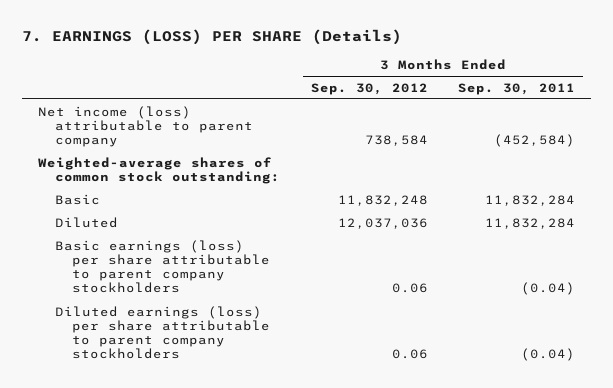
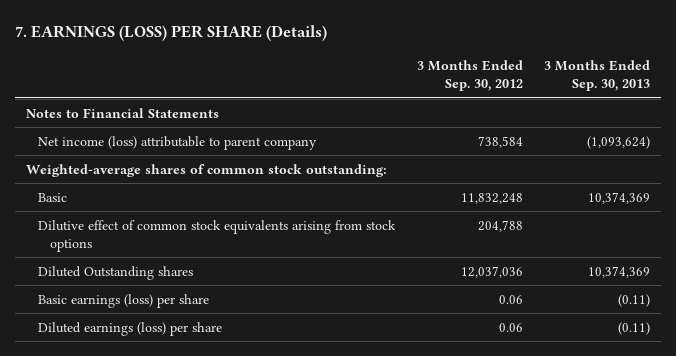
[458,82,576,95] Sep. 30, 2011 -> none
none -> [544,60,651,92] 3 Months Ended Sep. 30, 2013
none -> [26,107,220,118] Notes to Financial Statements
none -> [38,219,397,252] Dilutive effect of common stock equivalents arising from stock options
[54,216,118,228] Diluted -> [38,265,194,280] Diluted Outstanding shares
[54,239,270,294] Basic earnings (loss) per share attributable to parent company stockholders -> [38,293,210,308] Basic earnings (loss) per share
[54,305,270,360] Diluted earnings (loss) per share attributable to parent company stockholders -> [38,321,223,336] Diluted earnings (loss) per share

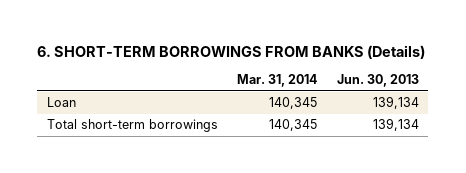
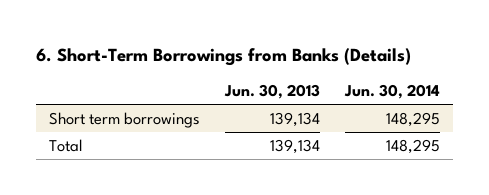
[37,44,426,59] 6. SHORT-TERM BORROWINGS FROM BANKS (Details) -> [36,48,412,67] 6. Short-Term Borrowings from Banks (Details)
[237,74,318,88] Mar. 31, 2014 -> none
none -> [344,84,441,100] Jun. 30, 2014
[47,97,77,108] Loan -> [48,111,200,128] Short term borrowings
[47,119,219,133] Total short-term borrowings -> [48,138,82,152] Total

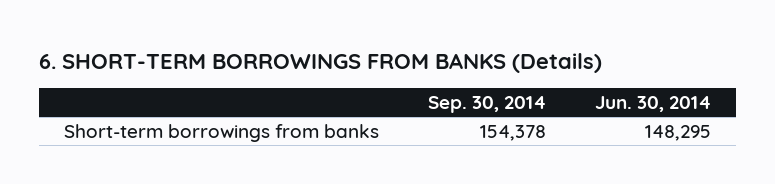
[36,48,412,67] 6. Short-Term Borrowings from Banks (Details) -> [39,52,603,73] 6. SHORT-TERM BORROWINGS FROM BANKS (Details)
[224,84,321,100] Jun. 30, 2013 -> none
none -> [428,95,547,113] Sep. 30, 2014
[48,111,200,128] Short term borrowings -> none
[48,138,82,152] Total -> [64,123,380,142] Short-term borrowings from banks

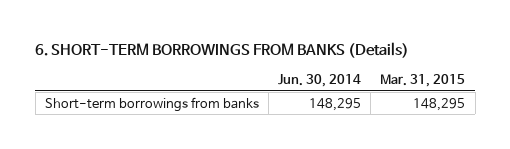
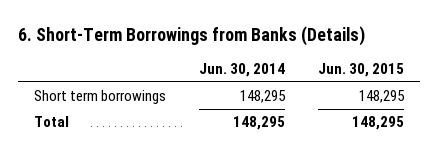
[35,42,410,59] 6. SHORT-TERM BORROWINGS FROM BANKS (Details) -> [17,26,365,47] 6. Short-Term Borrowings from Banks (Details)
[380,74,466,88] Mar. 31, 2015 -> none
none -> [317,63,404,78] Jun. 30, 2015
none -> [34,90,167,105] Short term borrowings
[44,96,259,112] Short-term borrowings from banks -> [34,116,70,128] Total

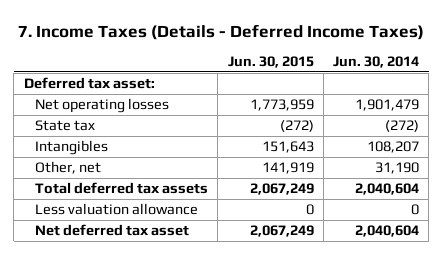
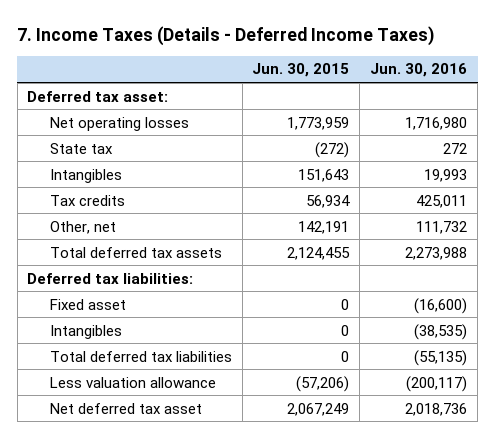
[333,56,420,69] Jun. 30, 2014 -> none
none -> [370,63,468,78] Jun. 30, 2016
none -> [49,194,125,206] Tax credits
[261,162,314,175] 141,919 -> [298,220,350,234] 142,191
[249,183,314,196] 2,067,249 -> [287,246,351,260] 2,124,455
none -> [27,272,194,284] Deferred tax liabilities:
none -> [49,298,126,310] Fixed asset
none -> [49,324,122,339] Intangibles
none -> [49,350,232,362] Total deferred tax liabilities
[305,204,314,216] 0 -> [296,375,350,392] (57,206)

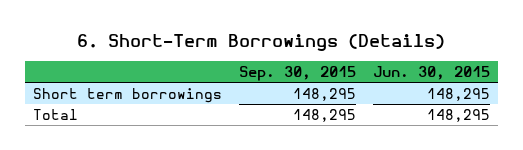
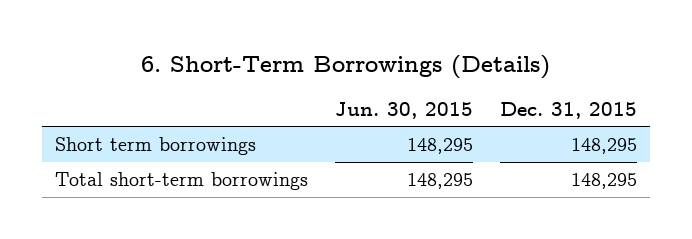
[238,66,356,82] Sep. 30, 2015 -> none
none -> [499,101,637,119] Dec. 31, 2015
[33,108,79,120] Total -> [55,172,309,191] Total short-term borrowings

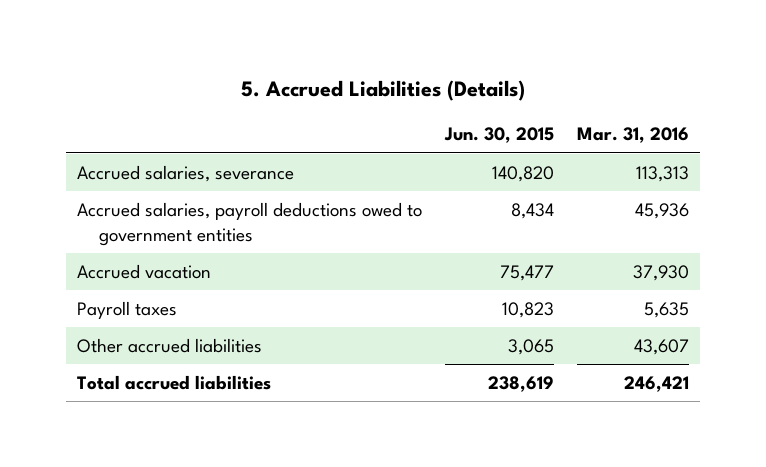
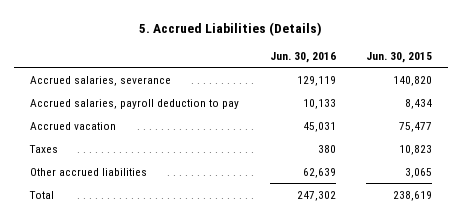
[576,127,689,144] Mar. 31, 2016 -> none
none -> [269,51,336,63] Jun. 30, 2016
[77,202,423,246] Accrued salaries, payroll deductions owed to government entities -> [29,98,239,109] Accrued salaries, payroll deduction to pay
[77,301,178,320] Payroll taxes -> [28,144,58,153] Taxes
[77,375,272,391] Total accrued liabilities -> [28,190,54,199] Total

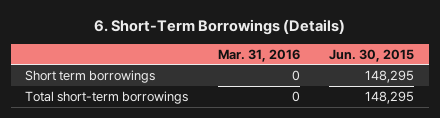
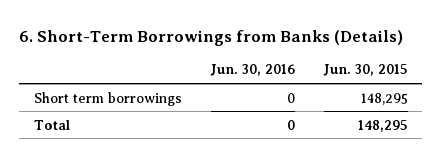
[93,18,345,35] 6. Short-Term Borrowings (Details) -> [19,29,404,46] 6. Short-Term Borrowings from Banks (Details)
[217,48,300,62] Mar. 31, 2016 -> none
none -> [209,64,295,77] Jun. 30, 2016
[25,90,189,104] Total short-term borrowings -> [33,119,70,130] Total

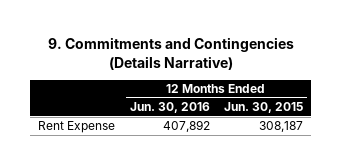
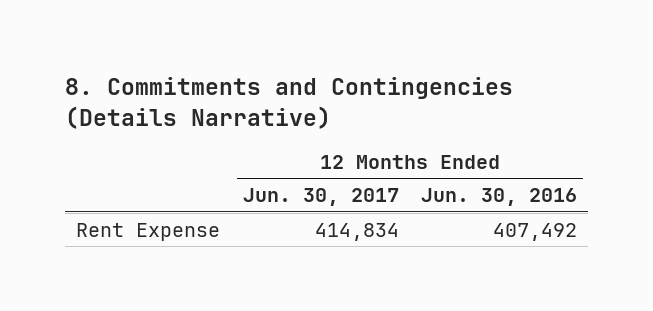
[47,37,294,71] 9. Commitments and Contingencies (Details Narrative) -> [64,77,513,129] 8. Commitments and Contingencies (Details Narrative)
[224,102,304,114] Jun. 30, 2015 -> none
none -> [242,188,399,207] Jun. 30, 2017
[162,120,210,133] 407,892 -> [493,222,578,241] 407,492

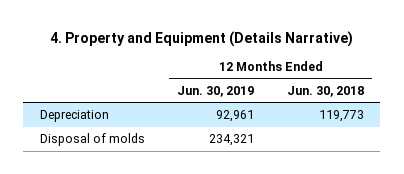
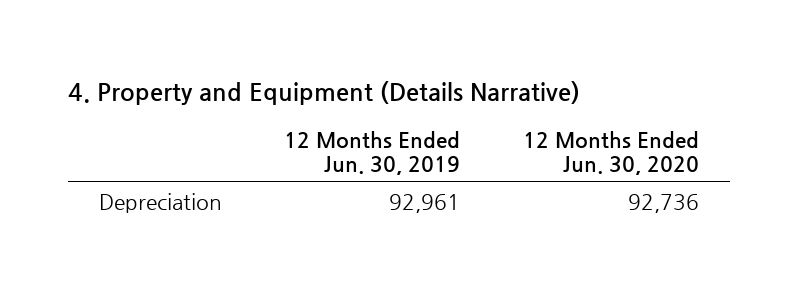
[286,85,364,97] Jun. 30, 2018 -> none
none -> [522,130,699,175] 12 Months Ended Jun. 30, 2020
[39,133,145,147] Disposal of molds -> none

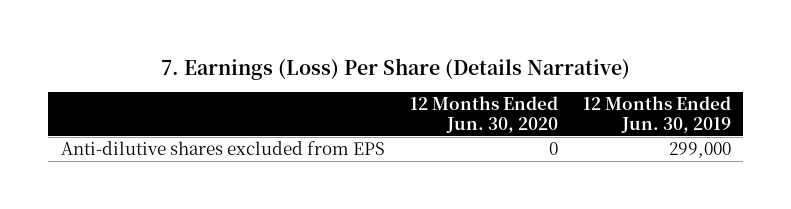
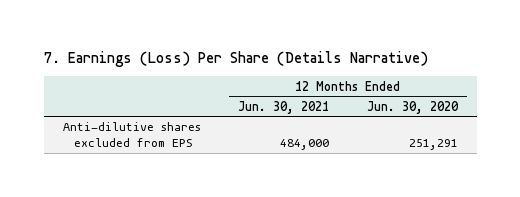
[582,96,731,133] 12 Months Ended Jun. 30, 2019 -> none
none -> [238,100,330,114] Jun. 30, 2021
[548,142,558,156] 0 -> [408,139,458,151] 251,291

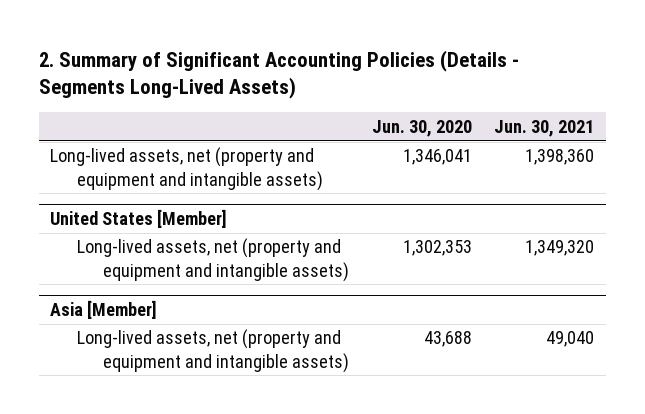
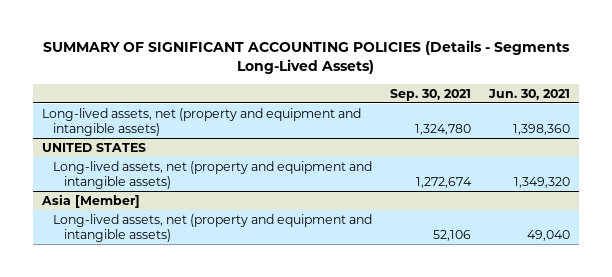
[38,49,519,100] 2. Summary of Significant Accounting Policies (Details - Segments Long-Lived Assets) -> [43,40,571,75] SUMMARY OF SIGNIFICANT ACCOUNTING POLICIES (Details - Segments Long-Lived Assets)
[371,119,472,137] Jun. 30, 2020 -> none
none -> [390,88,472,101] Sep. 30, 2021
[50,209,228,229] United States [Member] -> [42,142,147,152] UNITED STATES

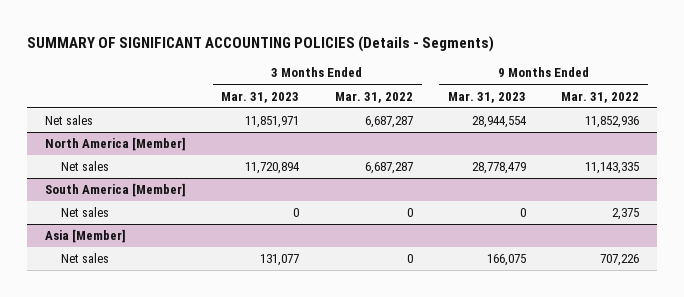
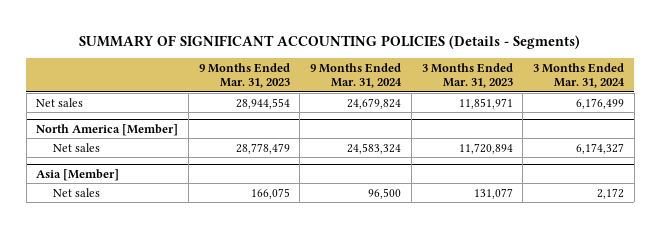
[334,91,413,103] Mar. 31, 2022 -> none
[561,91,640,103] Mar. 31, 2022 -> none
none -> [310,62,403,89] 9 Months Ended Mar. 31, 2024
none -> [532,62,625,89] 3 Months Ended Mar. 31, 2024
[45,183,187,198] South America [Member] -> none
[61,207,110,218] Net sales -> none

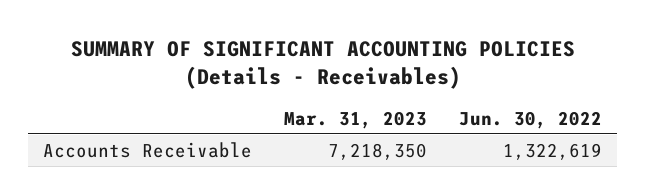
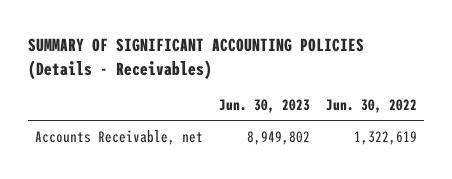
[284,110,428,129] Mar. 31, 2023 -> none
none -> [219,99,311,114] Jun. 30, 2023
[43,141,253,158] Accounts Receivable -> [35,129,204,145] Accounts Receivable, net

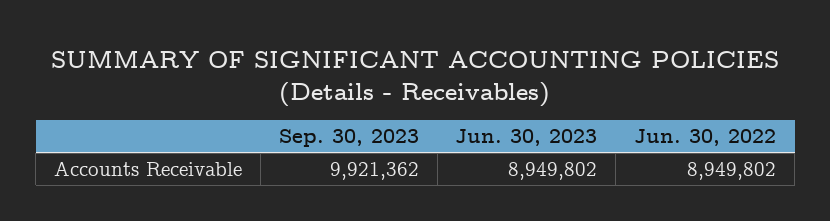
none -> [278,129,419,148] Sep. 30, 2023
[35,129,204,145] Accounts Receivable, net -> [53,161,242,177] Accounts Receivable
[353,130,417,145] 1,322,619 -> [687,162,777,181] 8,949,802

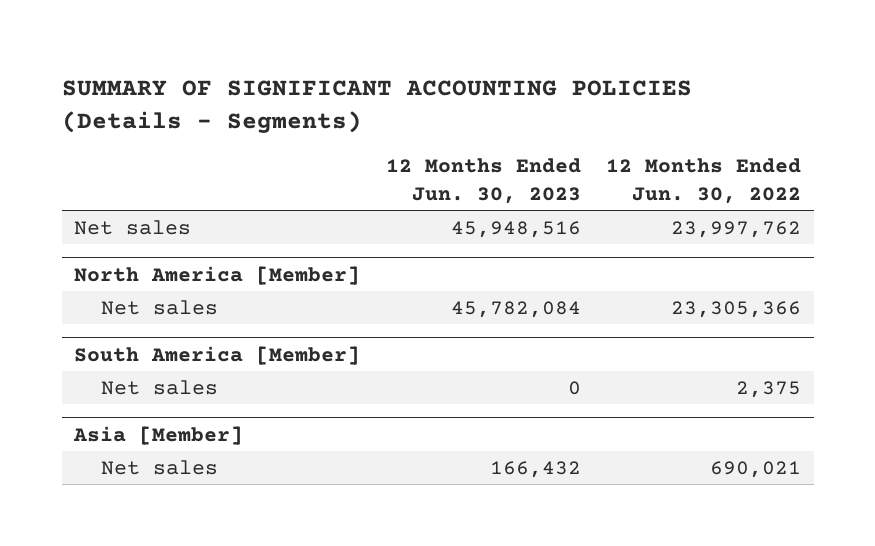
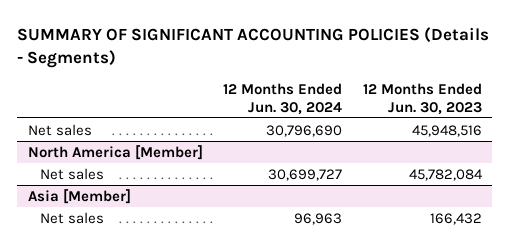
[605,158,801,205] 12 Months Ended Jun. 30, 2022 -> none
none -> [223,82,343,115] 12 Months Ended Jun. 30, 2024
[74,345,361,365] South America [Member] -> none
[101,379,219,395] Net sales -> none

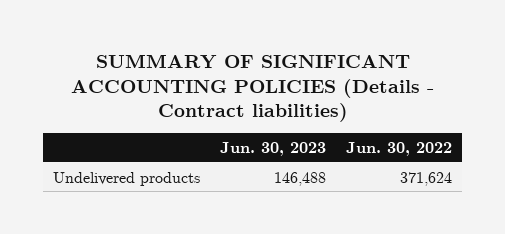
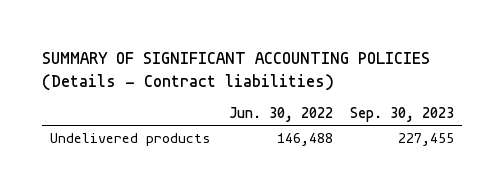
[220,142,327,157] Jun. 30, 2023 -> none
none -> [349,107,454,123] Sep. 30, 2023
[400,171,453,186] 371,624 -> [276,132,333,146] 146,488

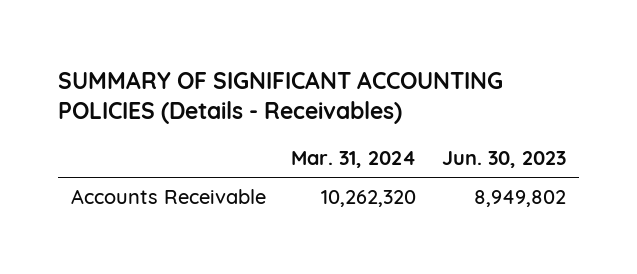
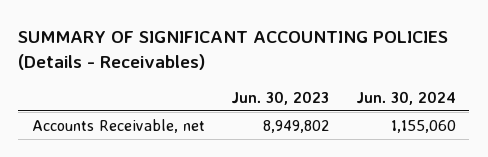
[291,151,417,169] Mar. 31, 2024 -> none
none -> [355,90,456,105] Jun. 30, 2024
[70,189,266,205] Accounts Receivable -> [31,119,205,134] Accounts Receivable, net

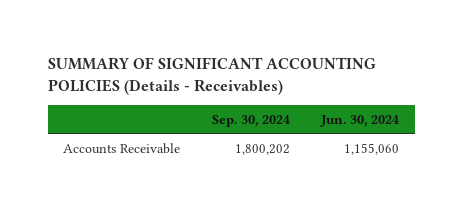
[231,90,330,105] Jun. 30, 2023 -> none
none -> [211,114,290,127] Sep. 30, 2024
[31,119,205,134] Accounts Receivable, net -> [63,142,181,154] Accounts Receivable

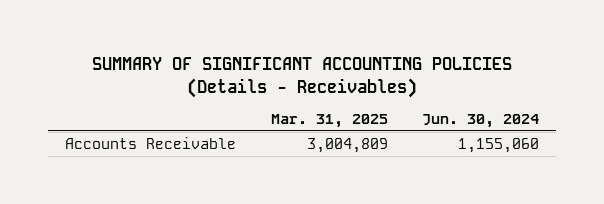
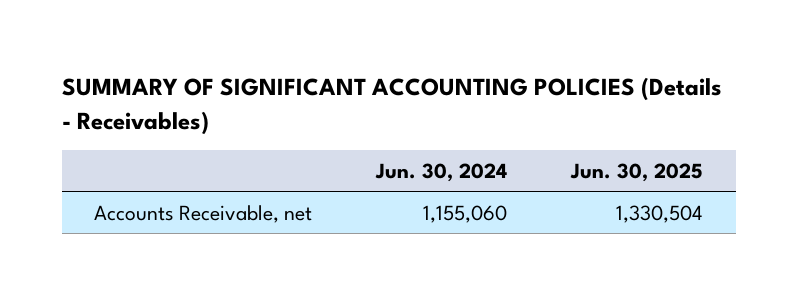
[270,113,388,128] Mar. 31, 2025 -> none
none -> [570,162,704,182] Jun. 30, 2025
[65,137,237,150] Accounts Receivable -> [94,204,313,223] Accounts Receivable, net

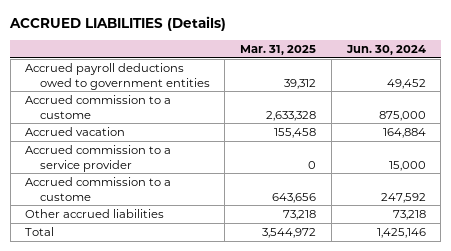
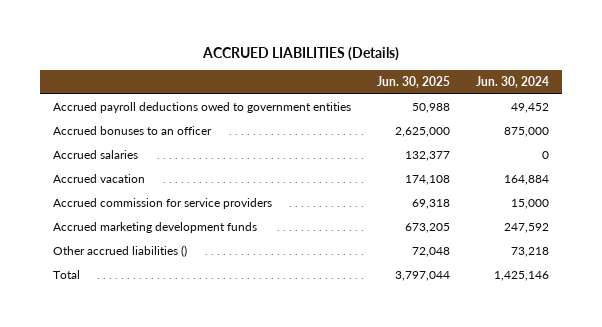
[240,44,317,55] Mar. 31, 2025 -> none
none -> [376,76,450,89] Jun. 30, 2025
[25,94,172,119] Accrued commission to a custome -> [52,126,212,136] Accrued bonuses to an officer
none -> [52,150,138,160] Accrued salaries
[25,144,172,172] Accrued commission to a service provider -> [52,198,272,210] Accrued commission for service providers
[25,176,172,201] Accrued commission to a custome -> [52,222,257,234] Accrued marketing development funds
[25,208,165,218] Other accrued liabilities -> [52,245,187,258] Other accrued liabilities ()

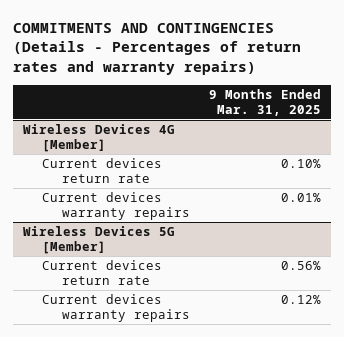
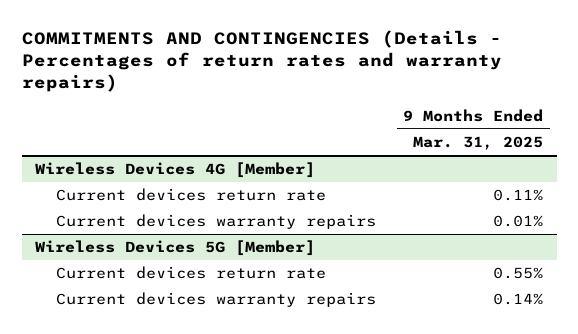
[281,159,322,169] 0.10% -> [493,189,544,202] 0.11%
[281,261,322,271] 0.56% -> [493,267,544,280] 0.55%
[281,295,322,305] 0.12% -> [493,293,544,306] 0.14%

